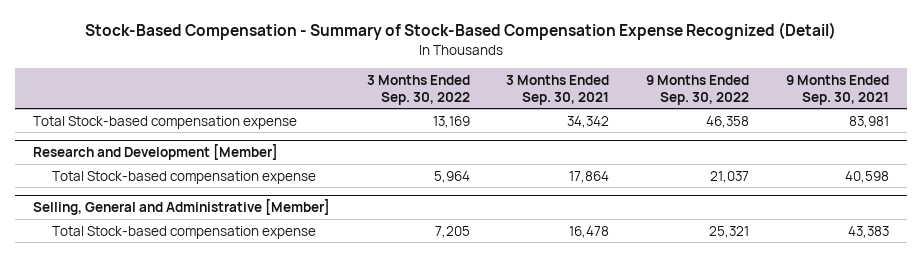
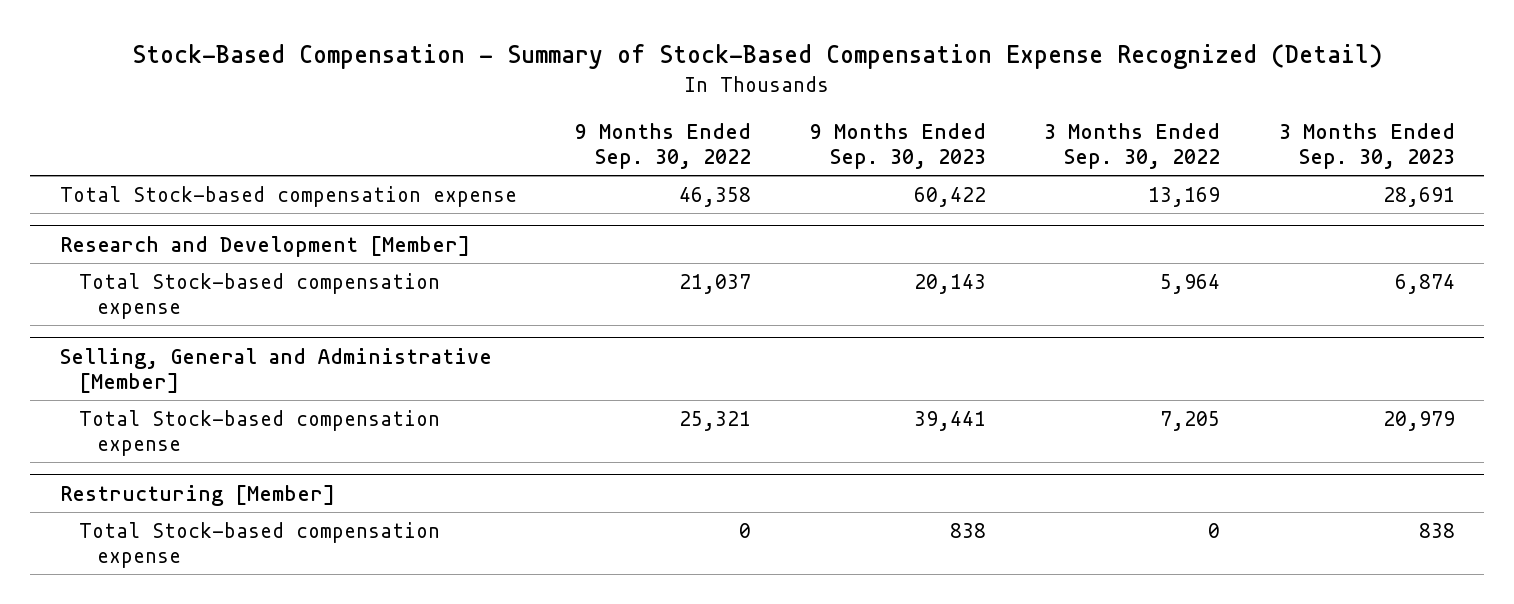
[506,74,610,105] 3 Months Ended Sep. 30, 2021 -> none
[785,74,889,105] 9 Months Ended Sep. 30, 2021 -> none
none -> [809,122,986,170] 9 Months Ended Sep. 30, 2023
none -> [1278,122,1455,170] 3 Months Ended Sep. 30, 2023
none -> [59,484,335,506] Restructuring [Member]
none -> [78,521,440,569] Total Stock-based compensation expense

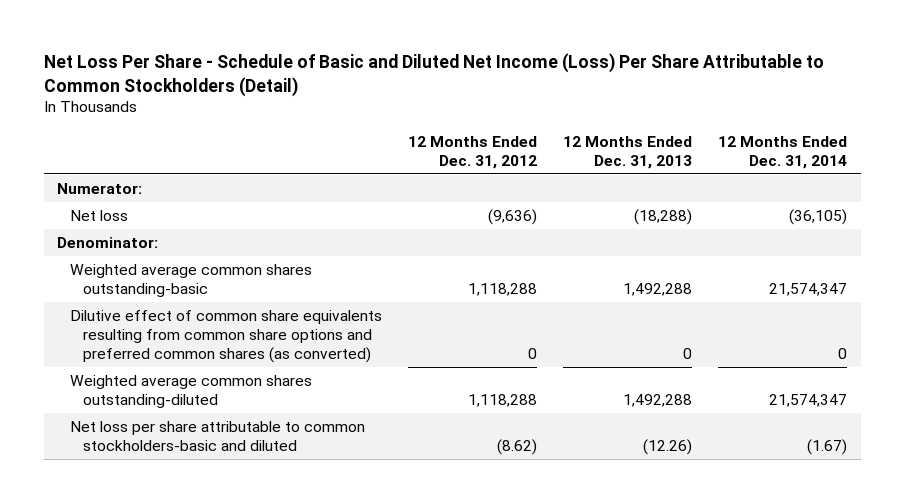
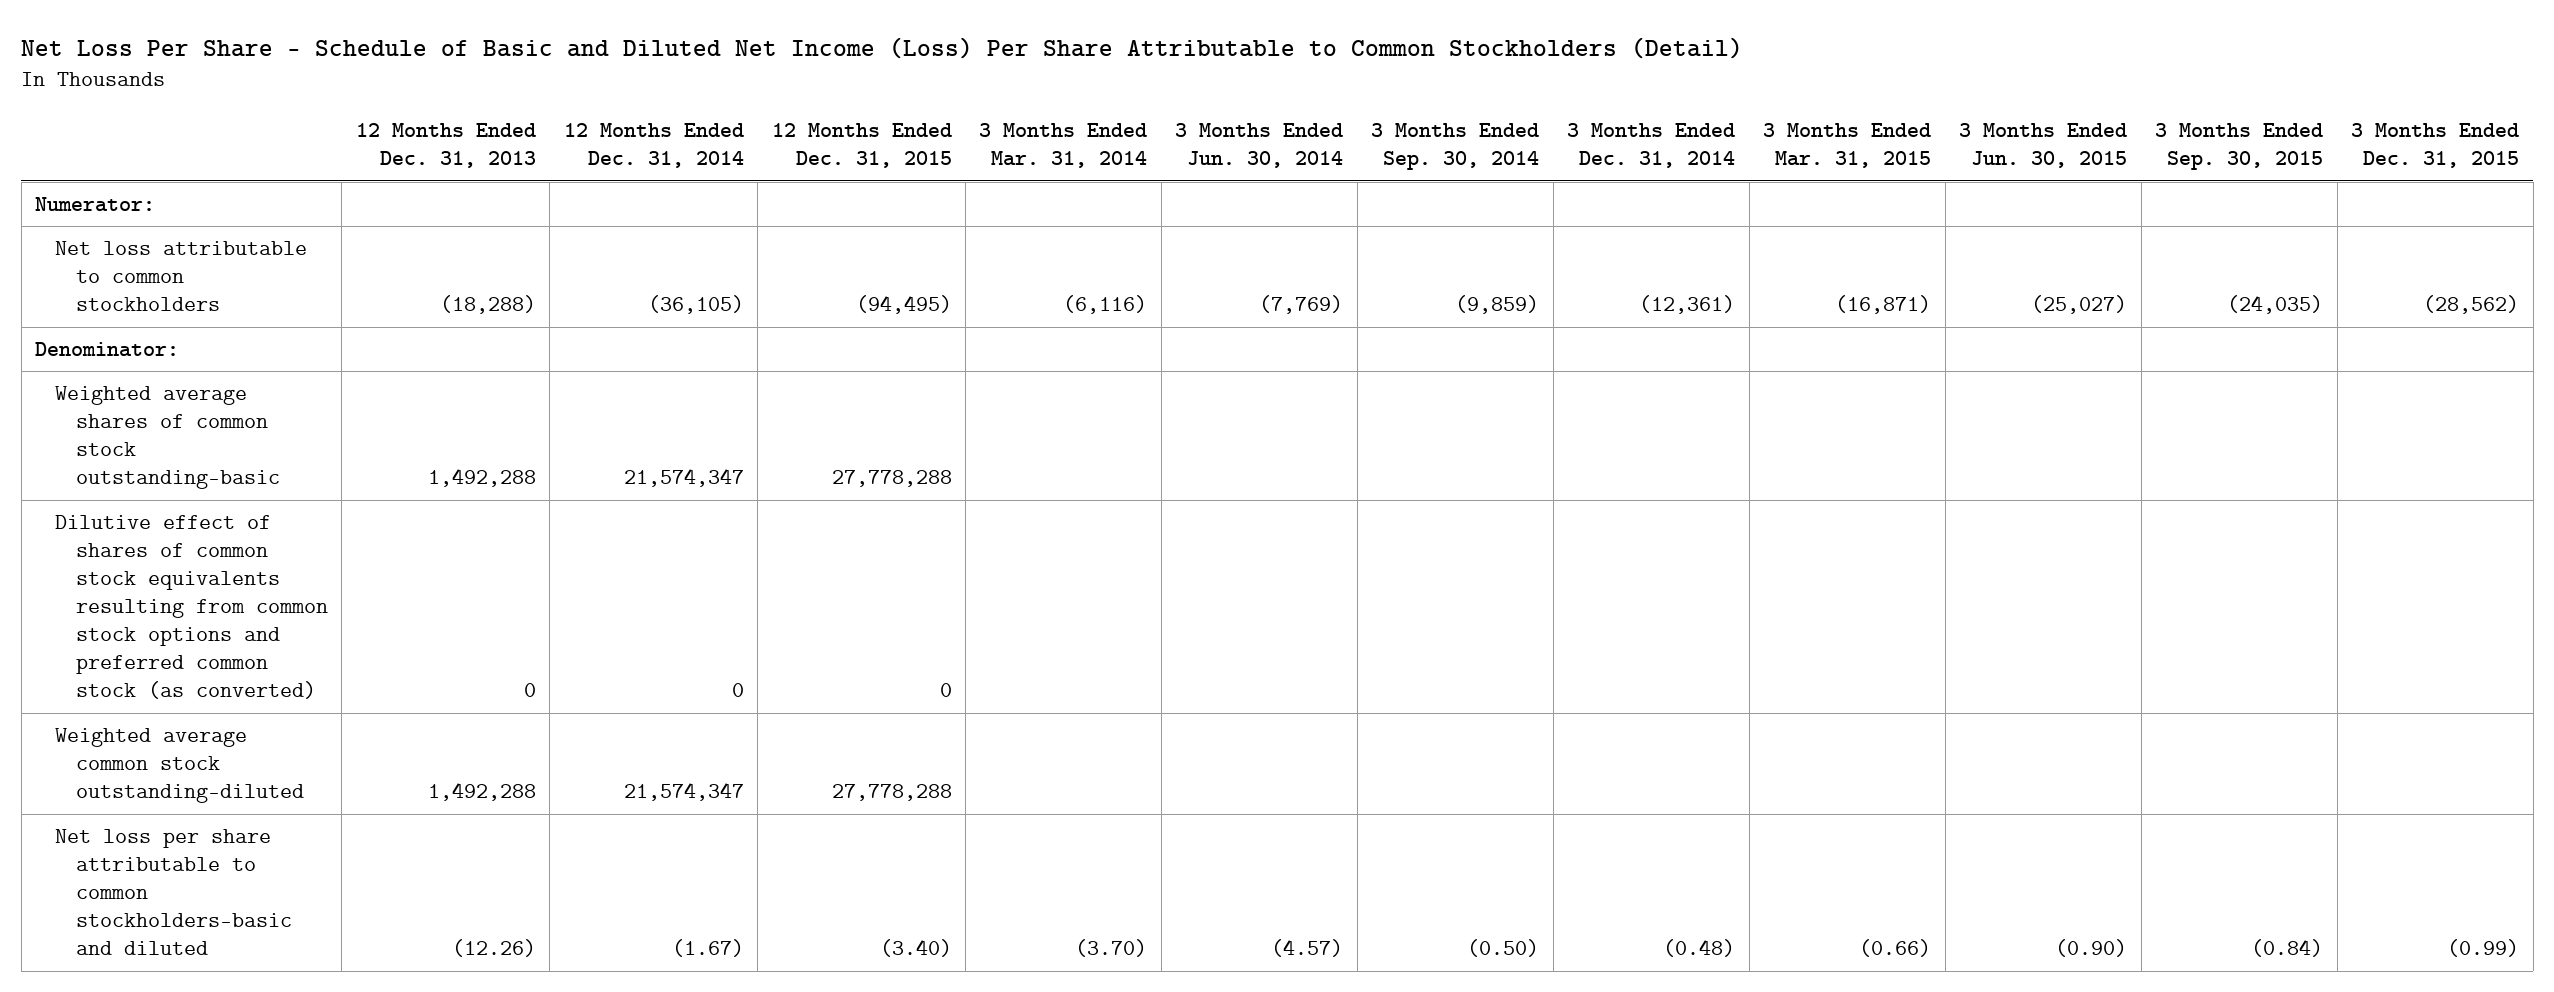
[408,135,538,169] 12 Months Ended Dec. 31, 2012 -> none
none -> [771,123,952,169] 12 Months Ended Dec. 31, 2015
none -> [979,123,1148,169] 3 Months Ended Mar. 31, 2014
none -> [1175,123,1344,169] 3 Months Ended Jun. 30, 2014
none -> [1371,123,1540,171] 3 Months Ended Sep. 30, 2014
none -> [1567,123,1736,169] 3 Months Ended Dec. 31, 2014
none -> [1763,123,1932,169] 3 Months Ended Mar. 31, 2015
none -> [1959,123,2128,169] 3 Months Ended Jun. 30, 2015
none -> [2155,123,2324,171] 3 Months Ended Sep. 30, 2015
none -> [2351,123,2520,169] 3 Months Ended Dec. 31, 2015
[69,209,128,221] Net loss -> [55,241,308,312] Net loss attributable to common stockholders
[69,263,312,298] Weighted average common shares outstanding-basic -> [55,386,280,490] Weighted average shares of common stock outstanding-basic
[69,309,382,364] Dilutive effect of common share equivalents resulting from common share options and preferred common shares (as converted) -> [55,515,328,700] Dilutive effect of shares of common stock equivalents resulting from common stock options and preferred common stock (as converted)
[69,374,312,409] Weighted average common shares outstanding-diluted -> [55,728,304,804] Weighted average common stock outstanding-diluted

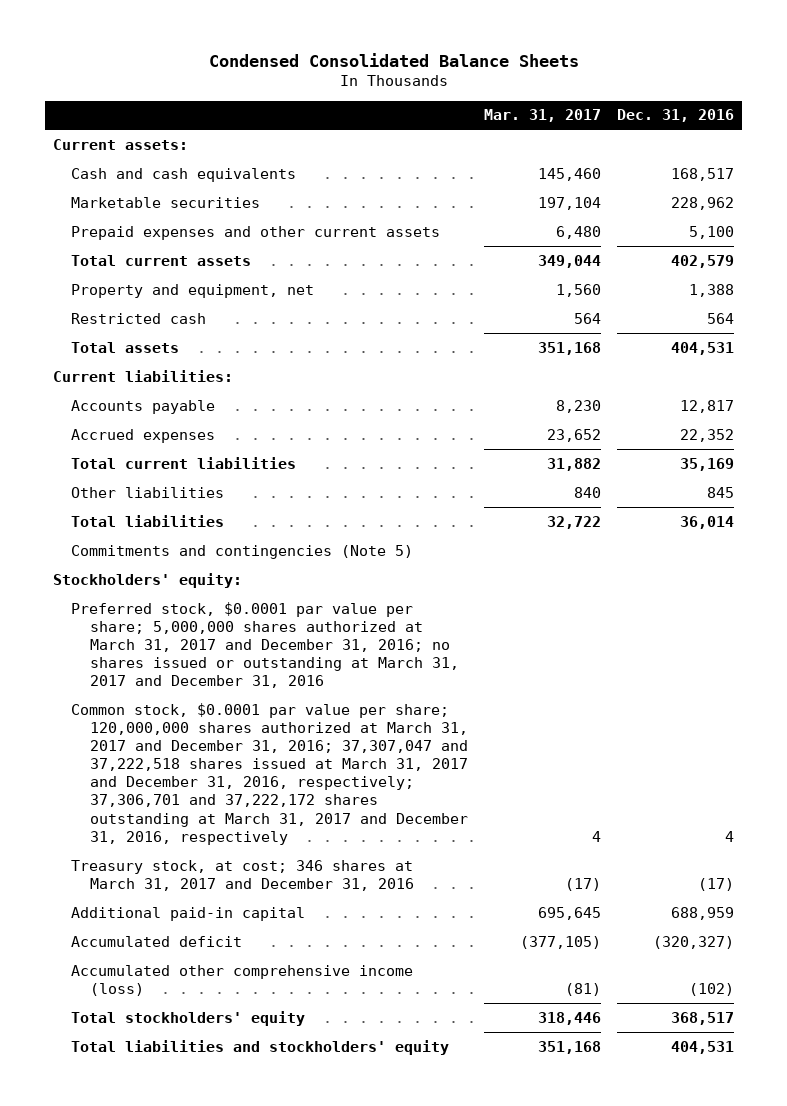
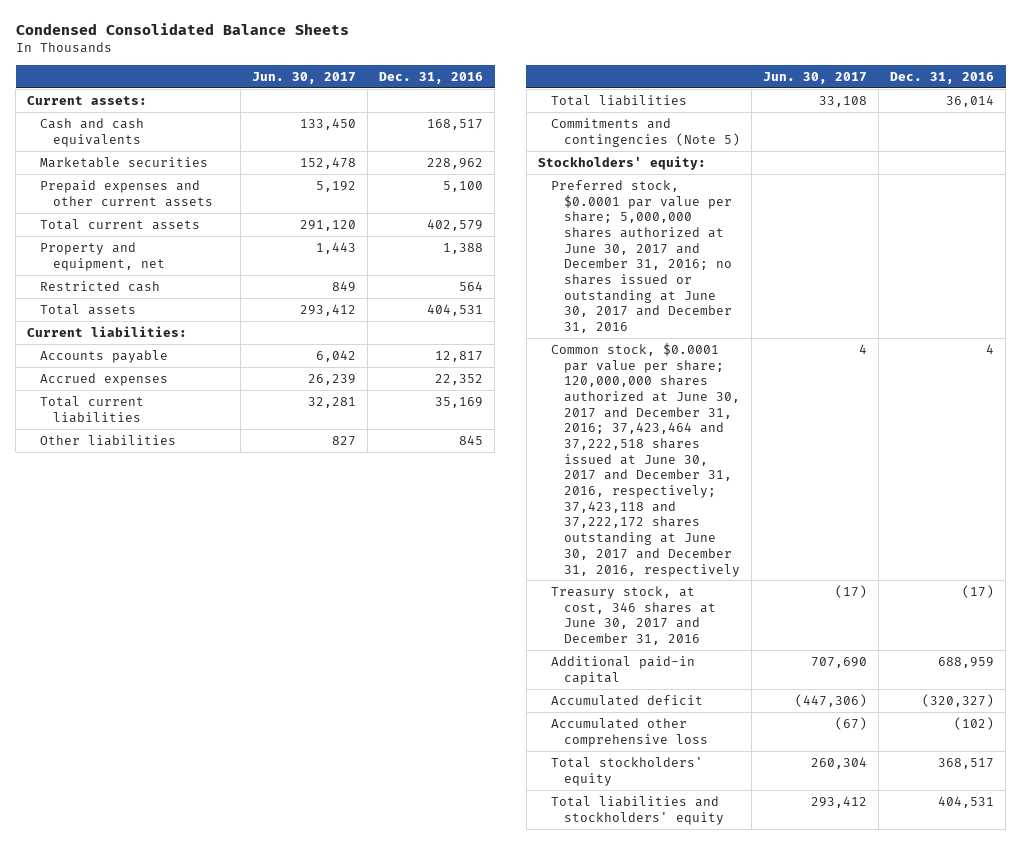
[484,109,602,123] Mar. 31, 2017 -> none
none -> [252,71,357,84] Jun. 30, 2017
[71,601,459,689] Preferred stock, $0.0001 par value per share; 5,000,000 shares authorized at March 31, 2017 and December 31, 2016; no shares issued or outstanding at March 31, 2017 and December 31, 2016 -> [550,179,732,334] Preferred stock, $0.0001 par value per share; 5,000,000 shares authorized at June 30, 2017 and December 31, 2016; no shares issued or outstanding at June 30, 2017 and December 31, 2016
[71,702,468,845] Common stock, $0.0001 par value per share; 120,000,000 shares authorized at March 31, 2017 and December 31, 2016; 37,307,047 and 37,222,518 shares issued at March 31, 2017 and December 31, 2016, respectively; 37,306,701 and 37,222,172 shares outstanding at March 31, 2017 and December 31, 2016, respectively -> [550,342,740,577] Common stock, $0.0001 par value per share; 120,000,000 shares authorized at June 30, 2017 and December 31, 2016; 37,423,464 and 37,222,518 shares issued at June 30, 2017 and December 31, 2016, respectively; 37,423,118 and 37,222,172 shares outstanding at June 30, 2017 and December 31, 2016, respectively
[71,859,414,891] Treasury stock, at cost; 346 shares at March 31, 2017 and December 31, 2016 -> [550,585,716,645] Treasury stock, at cost, 346 shares at June 30, 2017 and December 31, 2016
[71,964,414,996] Accumulated other comprehensive income (loss) -> [550,717,708,747] Accumulated other comprehensive loss

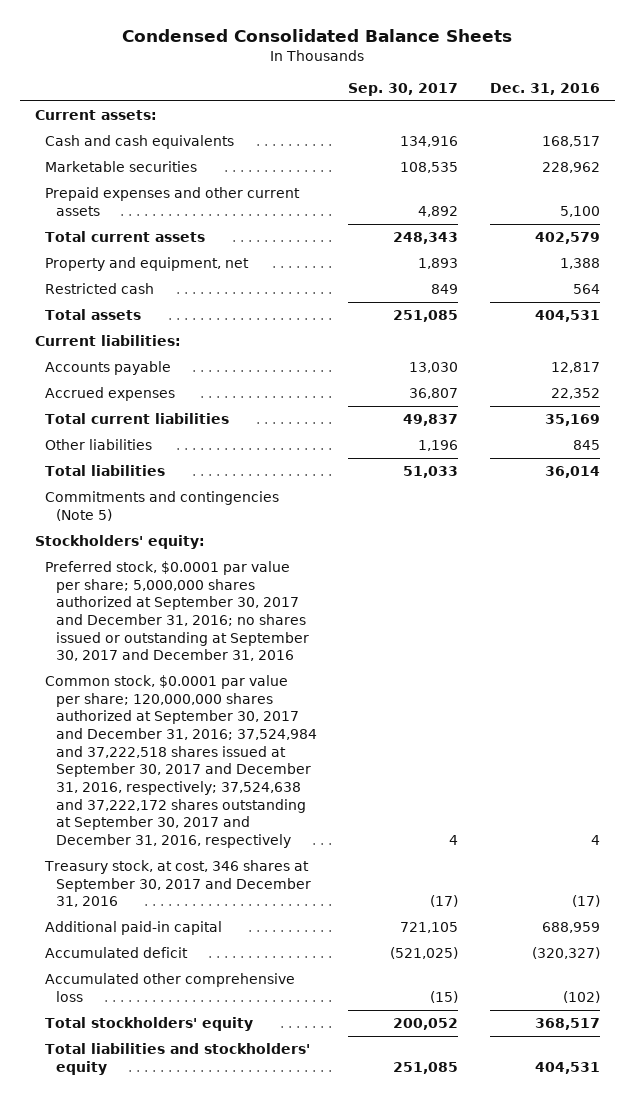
[252,71,357,84] Jun. 30, 2017 -> none
none -> [348,83,459,97] Sep. 30, 2017
[550,179,732,334] Preferred stock, $0.0001 par value per share; 5,000,000 shares authorized at June 30, 2017 and December 31, 2016; no shares issued or outstanding at June 30, 2017 and December 31, 2016 -> [45,561,309,662] Preferred stock, $0.0001 par value per share; 5,000,000 shares authorized at September 30, 2017 and December 31, 2016; no shares issued or outstanding at September 30, 2017 and December 31, 2016
[550,342,740,577] Common stock, $0.0001 par value per share; 120,000,000 shares authorized at June 30, 2017 and December 31, 2016; 37,423,464 and 37,222,518 shares issued at June 30, 2017 and December 31, 2016, respectively; 37,423,118 and 37,222,172 shares outstanding at June 30, 2017 and December 31, 2016, respectively -> [45,675,317,848] Common stock, $0.0001 par value per share; 120,000,000 shares authorized at September 30, 2017 and December 31, 2016; 37,524,984 and 37,222,518 shares issued at September 30, 2017 and December 31, 2016, respectively; 37,524,638 and 37,222,172 shares outstanding at September 30, 2017 and December 31, 2016, respectively
[550,585,716,645] Treasury stock, at cost, 346 shares at June 30, 2017 and December 31, 2016 -> [44,860,311,908] Treasury stock, at cost, 346 shares at September 30, 2017 and December 31, 2016

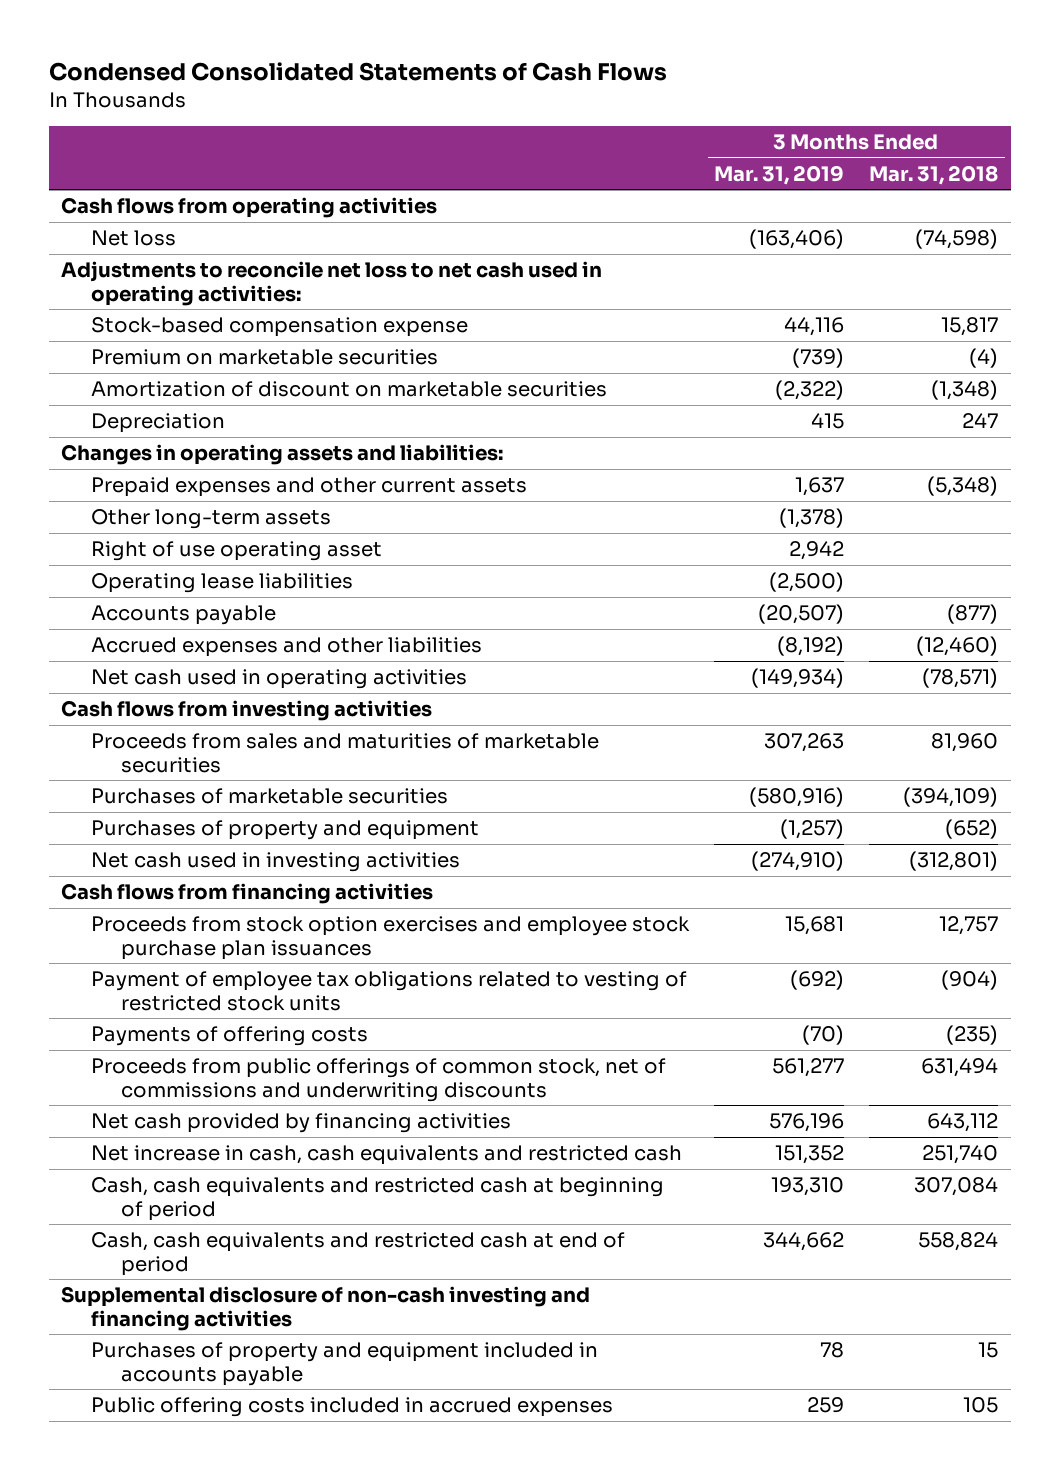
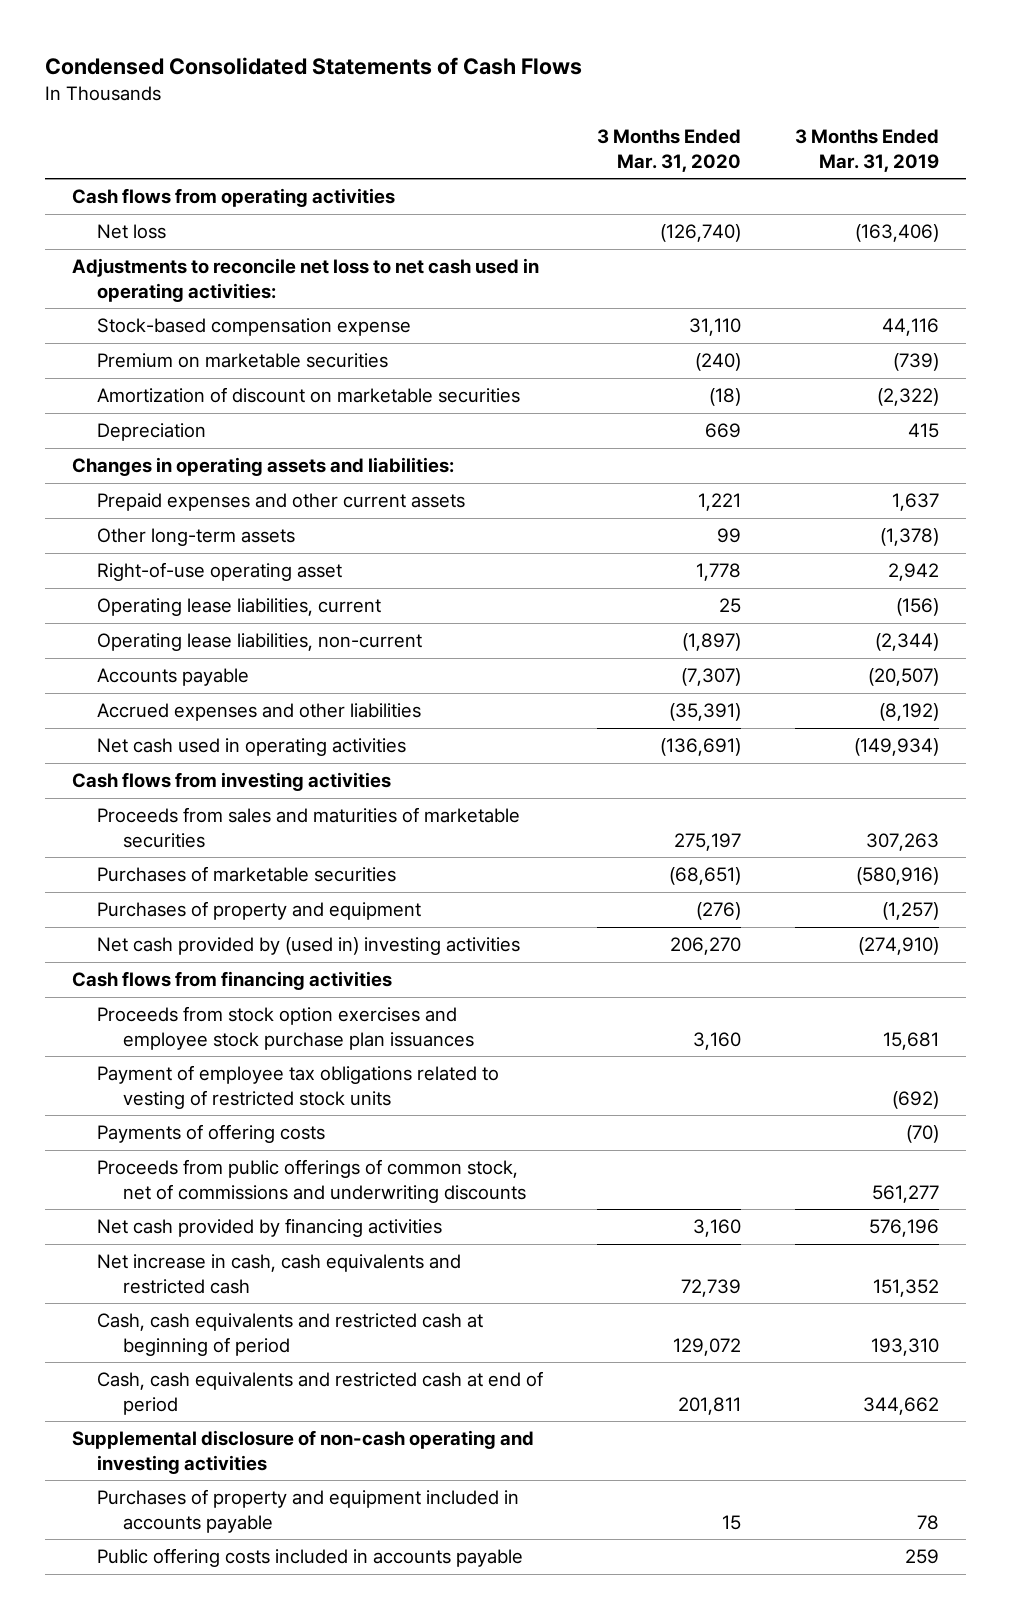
[869,164,999,185] Mar. 31, 2018 -> none
none -> [597,129,742,172] 3 Months Ended Mar. 31, 2020
[91,541,383,562] Right of use operating asset -> [97,562,343,582] Right-of-use operating asset
[91,573,354,594] Operating lease liabilities -> [97,598,382,617] Operating lease liabilities, current
[769,572,845,593] (2,500) -> [895,598,939,617] (156)
none -> [97,633,423,652] Operating lease liabilities, non-current
[91,852,461,873] Net cash used in investing activities -> [97,937,521,956] Net cash provided by (used in) investing activities
[61,1286,591,1331] Supplemental disclosure of non-cash investing and financing activities -> [71,1430,534,1474] Supplemental disclosure of non-cash operating and investing activities
[91,1397,614,1418] Public offering costs included in accrued expenses -> [97,1548,524,1568] Public offering costs included in accounts payable

